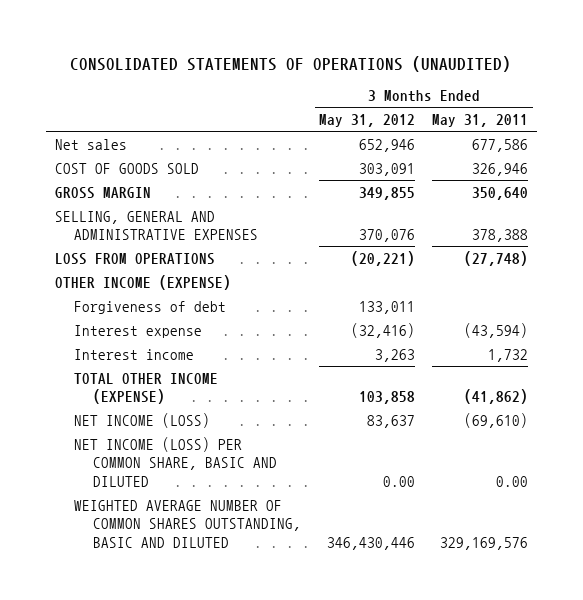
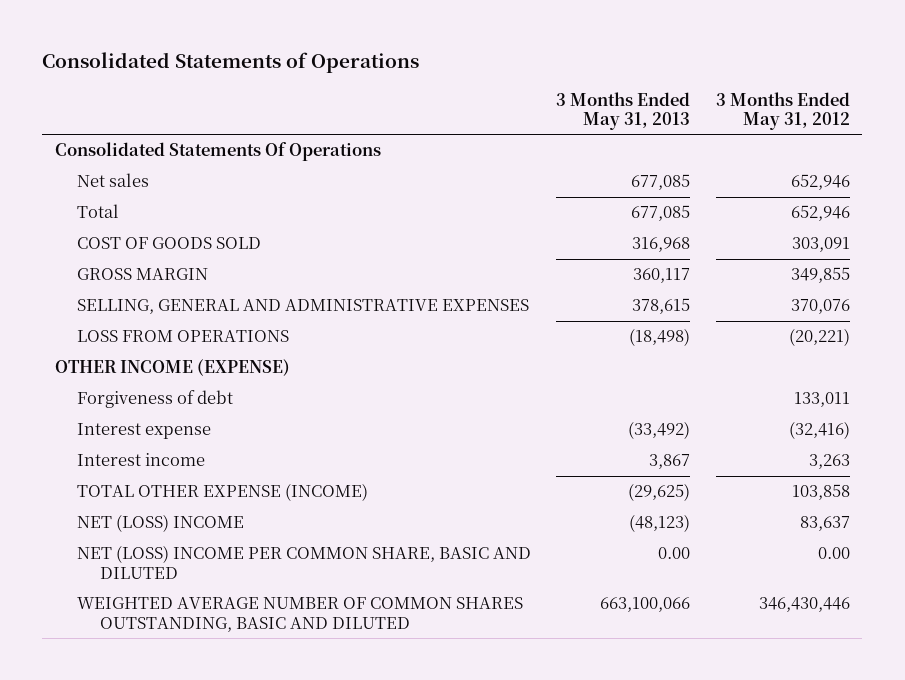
[70,55,512,72] CONSOLIDATED STATEMENTS OF OPERATIONS (UNAUDITED) -> [42,51,420,73] Consolidated Statements of Operations
[432,114,529,128] May 31, 2011 -> none
none -> [556,91,691,130] 3 Months Ended May 31, 2013
none -> [54,142,381,162] Consolidated Statements Of Operations
none -> [77,204,120,219] Total
[74,372,219,405] TOTAL OTHER INCOME (EXPENSE) -> [77,483,369,502] TOTAL OTHER EXPENSE (INCOME)
[74,412,211,428] NET INCOME (LOSS) -> [77,514,245,533] NET (LOSS) INCOME
[74,436,278,487] NET INCOME (LOSS) PER COMMON SHARE, BASIC AND DILUTED -> [77,545,532,579] NET (LOSS) INCOME PER COMMON SHARE, BASIC AND DILUTED

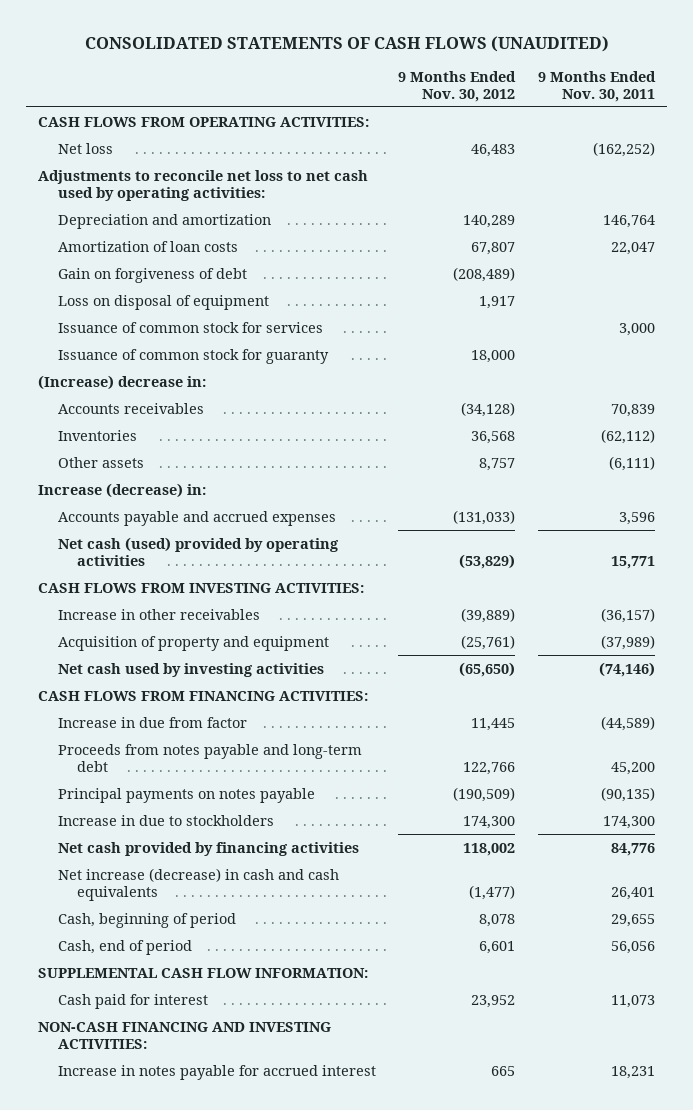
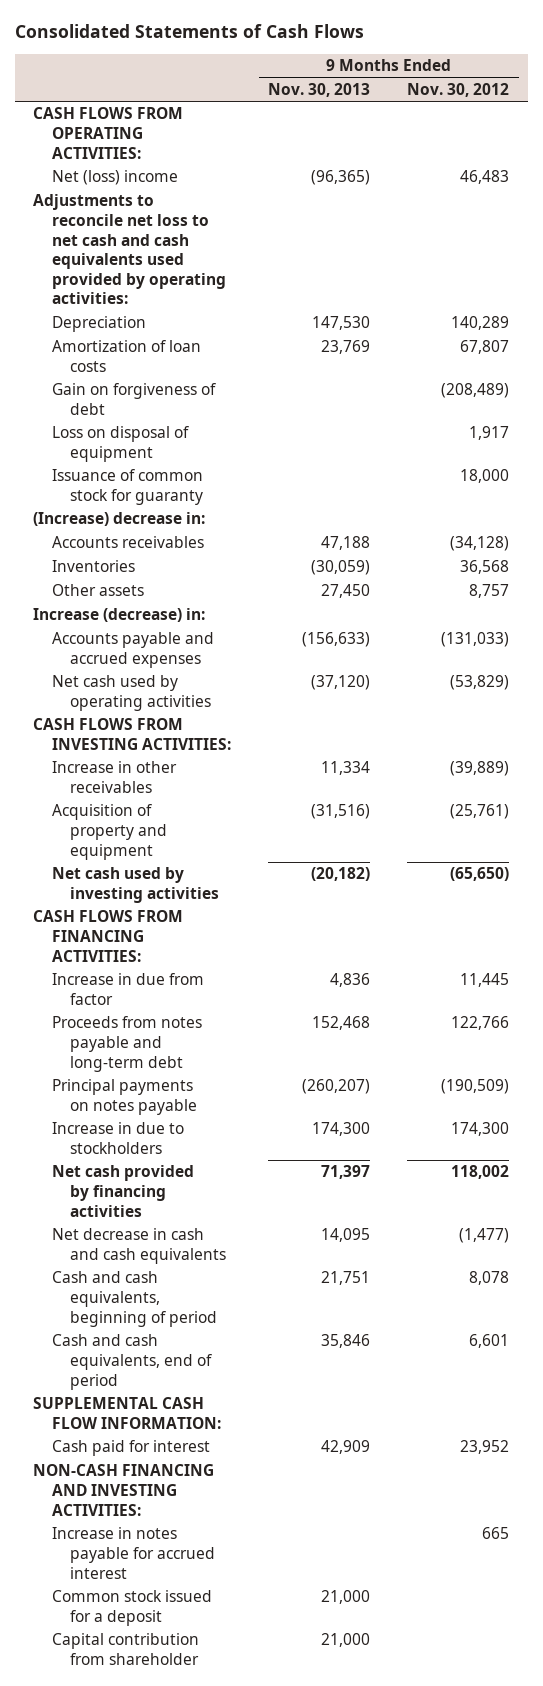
[84,35,609,52] CONSOLIDATED STATEMENTS OF CASH FLOWS (UNAUDITED) -> [14,24,364,39] Consolidated Statements of Cash Flows
[538,70,657,102] 9 Months Ended Nov. 30, 2011 -> none
none -> [268,83,371,98] Nov. 30, 2013
[57,142,113,154] Net loss -> [51,170,178,186] Net (loss) income
[37,169,368,201] Adjustments to reconcile net loss to net cash used by operating activities: -> [33,194,226,305] Adjustments to reconcile net loss to net cash and cash equivalents used provided by operating activities:
[57,213,271,229] Depreciation and amortization -> [51,316,146,333] Depreciation
[57,321,323,333] Issuance of common stock for services -> none
[57,536,339,566] Net cash (used) provided by operating activities -> [51,675,212,712] Net cash used by operating activities
[57,867,339,901] Net increase (decrease) in cash and cash equivalents -> [51,1228,227,1265] Net decrease in cash and cash equivalents
[57,912,236,928] Cash, beginning of period -> [51,1271,218,1327] Cash and cash equivalents, beginning of period
[57,939,192,955] Cash, end of period -> [51,1334,213,1390] Cash and cash equivalents, end of period
none -> [51,1590,212,1627] Common stock issued for a deposit
none -> [51,1633,200,1666] Capital contribution from shareholder

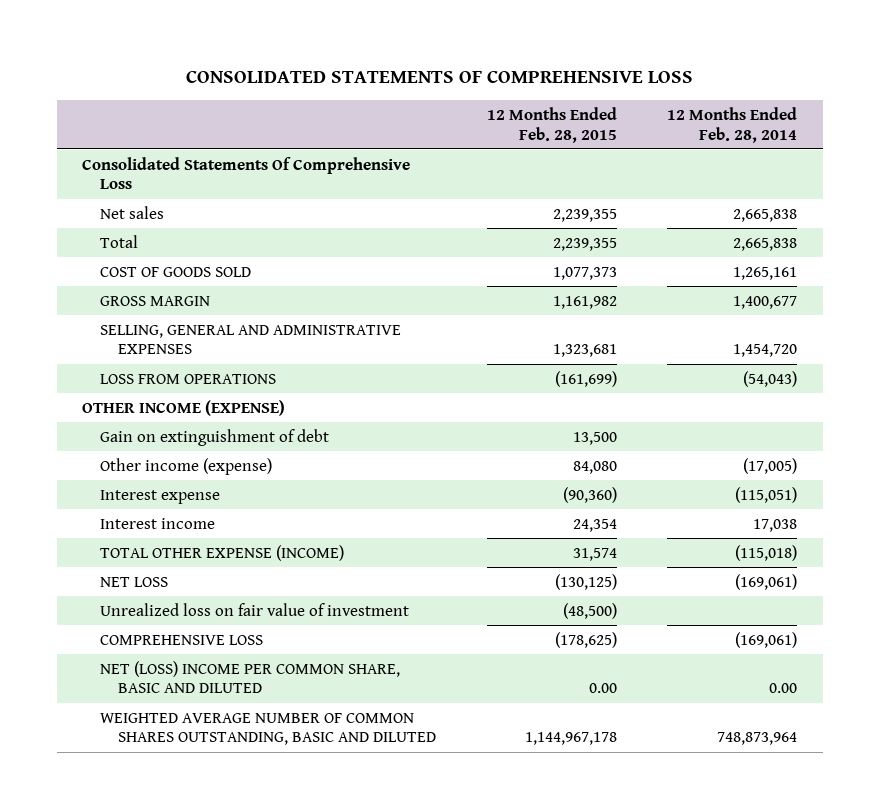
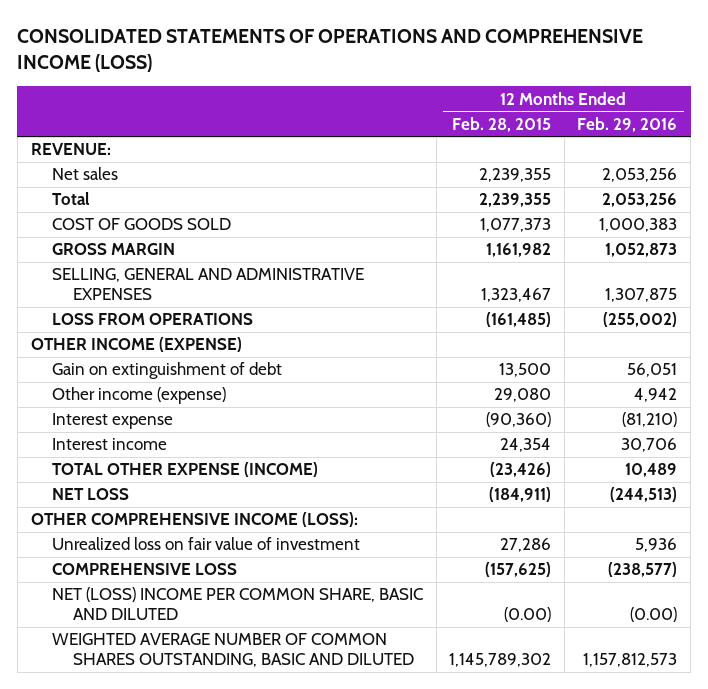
[185,70,693,84] CONSOLIDATED STATEMENTS OF COMPREHENSIVE LOSS -> [17,29,644,73] CONSOLIDATED STATEMENTS OF OPERATIONS AND COMPREHENSIVE INCOME (LOSS)
[667,107,798,143] 12 Months Ended Feb. 28, 2014 -> none
none -> [577,116,678,132] Feb. 29, 2016
[81,156,410,190] Consolidated Statements Of Comprehensive Loss -> none
none -> [30,143,111,156] REVENUE:
[552,344,617,358] 1,323,681 -> [481,288,552,303] 1,323,467
[554,370,617,387] (161,699) -> [486,312,552,328] (161,485)
[572,460,617,474] 84,080 -> [494,388,552,403] 29,080
[572,547,617,561] 31,574 -> [490,462,552,478] (23,426)
[554,573,617,590] (130,125) -> [489,487,552,503] (184,911)
none -> [30,512,358,528] OTHER COMPREHENSIVE INCOME (LOSS):
[562,602,617,619] (48,500) -> [500,538,552,553] 27,286
[554,631,617,648] (178,625) -> [485,562,552,578] (157,625)
[588,683,617,694] 0.00 -> [504,607,552,623] (0.00)
[524,732,617,746] 1,144,967,178 -> [449,653,552,668] 1,145,789,302

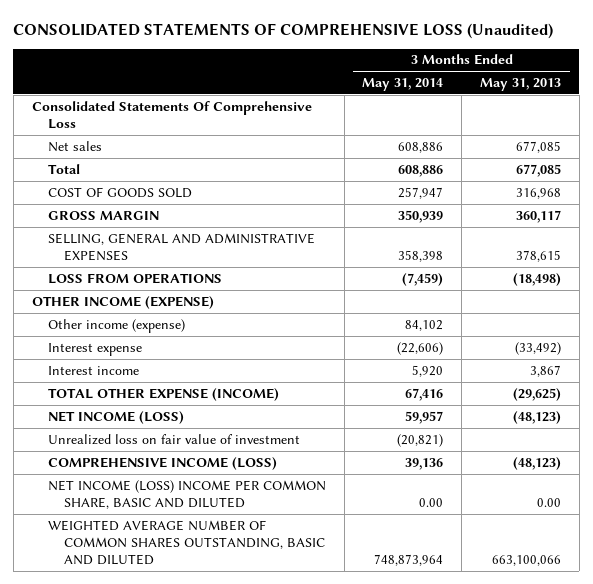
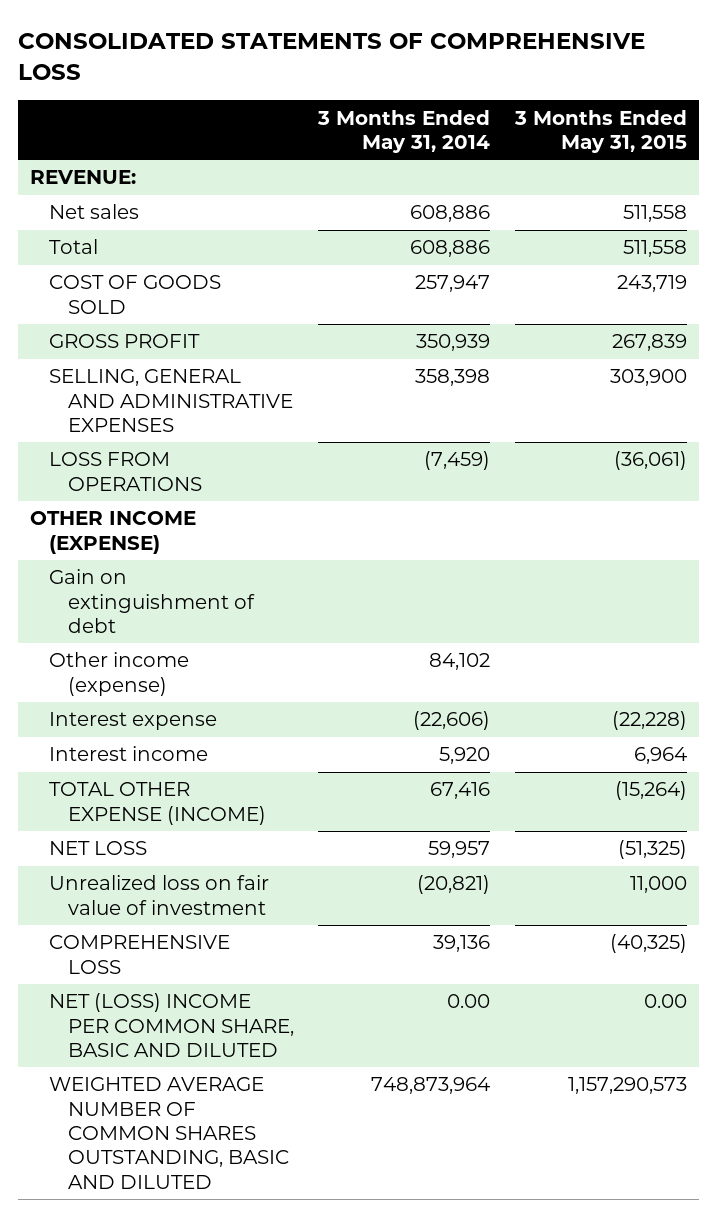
[13,22,554,39] CONSOLIDATED STATEMENTS OF COMPREHENSIVE LOSS (Unaudited) -> [17,33,645,81] CONSOLIDATED STATEMENTS OF COMPREHENSIVE LOSS
[479,77,561,91] May 31, 2013 -> none
none -> [513,109,687,154] 3 Months Ended May 31, 2015
[31,100,312,130] Consolidated Statements Of Comprehensive Loss -> none
none -> [30,170,137,185] REVENUE:
[48,210,160,220] GROSS MARGIN -> [48,334,200,349] GROSS PROFIT
none -> [48,569,255,634] Gain on extinguishment of debt
[48,410,185,424] NET INCOME (LOSS) -> [48,841,147,856] NET LOSS
[48,456,278,470] COMPREHENSIVE INCOME (LOSS) -> [48,935,230,974] COMPREHENSIVE LOSS
[48,479,327,510] NET INCOME (LOSS) INCOME PER COMMON SHARE, BASIC AND DILUTED -> [48,993,294,1058] NET (LOSS) INCOME PER COMMON SHARE, BASIC AND DILUTED

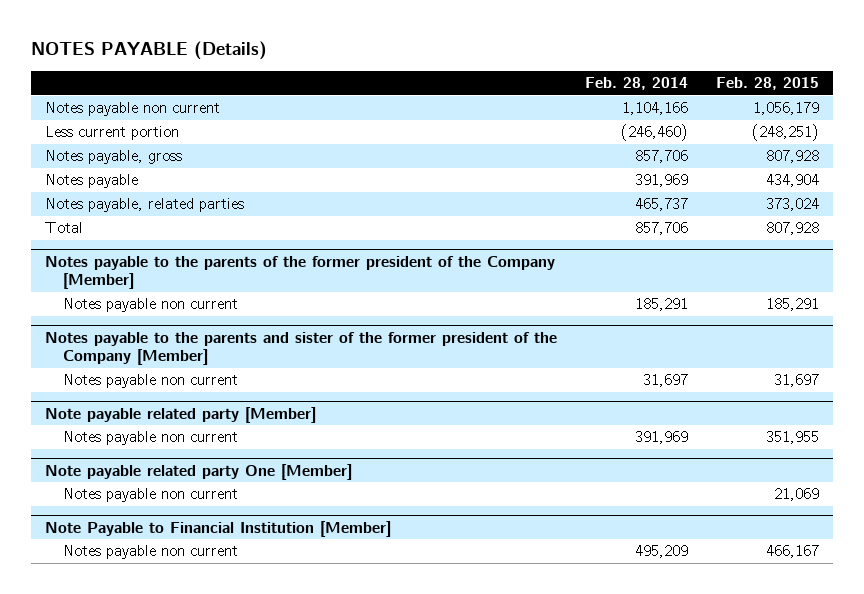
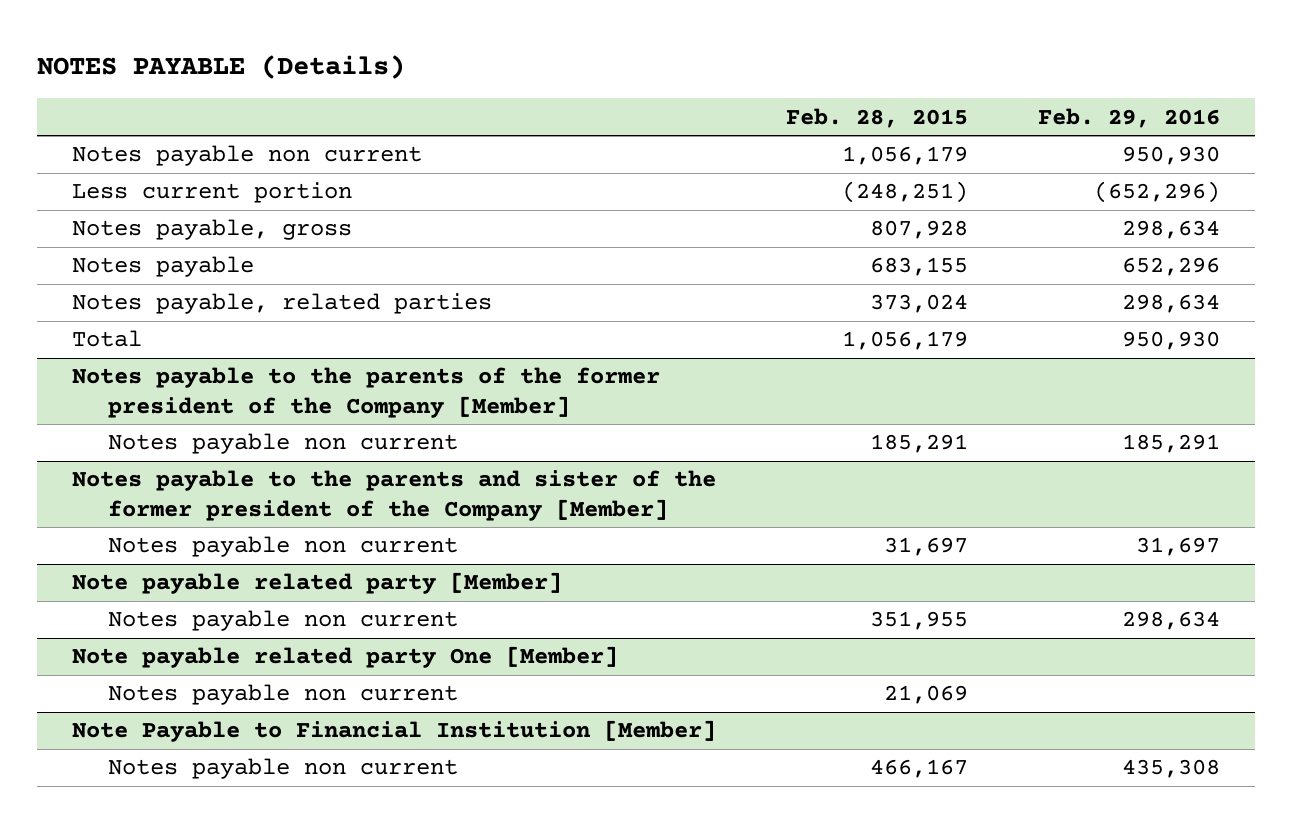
[584,77,688,91] Feb. 28, 2014 -> none
none -> [1038,107,1221,128] Feb. 29, 2016
[765,174,819,188] 434,904 -> [870,257,969,277] 683,155
[765,222,819,236] 807,928 -> [842,331,969,351] 1,056,179

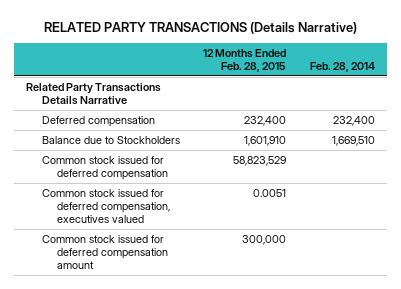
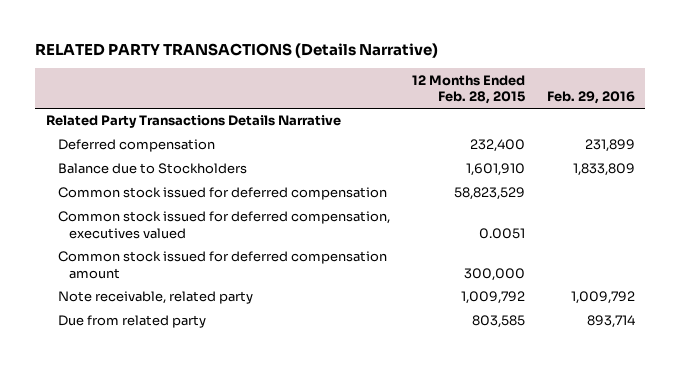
[309,62,375,73] Feb. 28, 2014 -> none
none -> [546,90,635,104] Feb. 29, 2016
none -> [57,291,253,305] Note receivable, related party
none -> [57,315,206,329] Due from related party

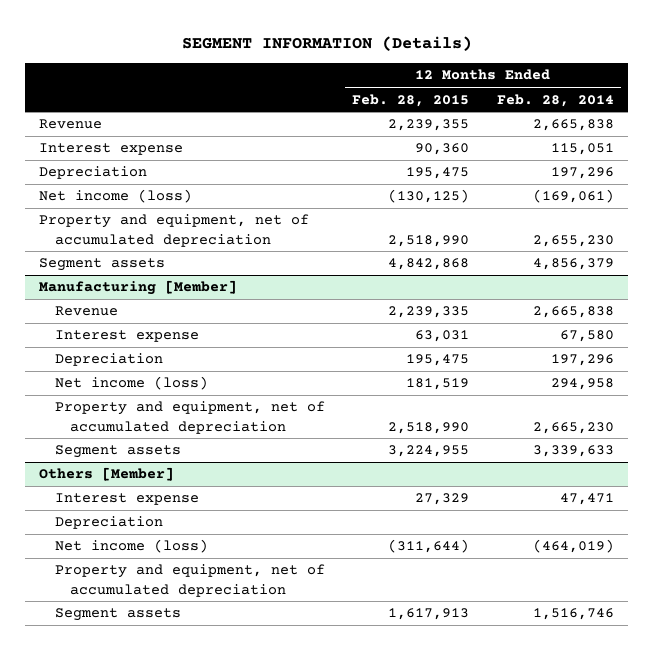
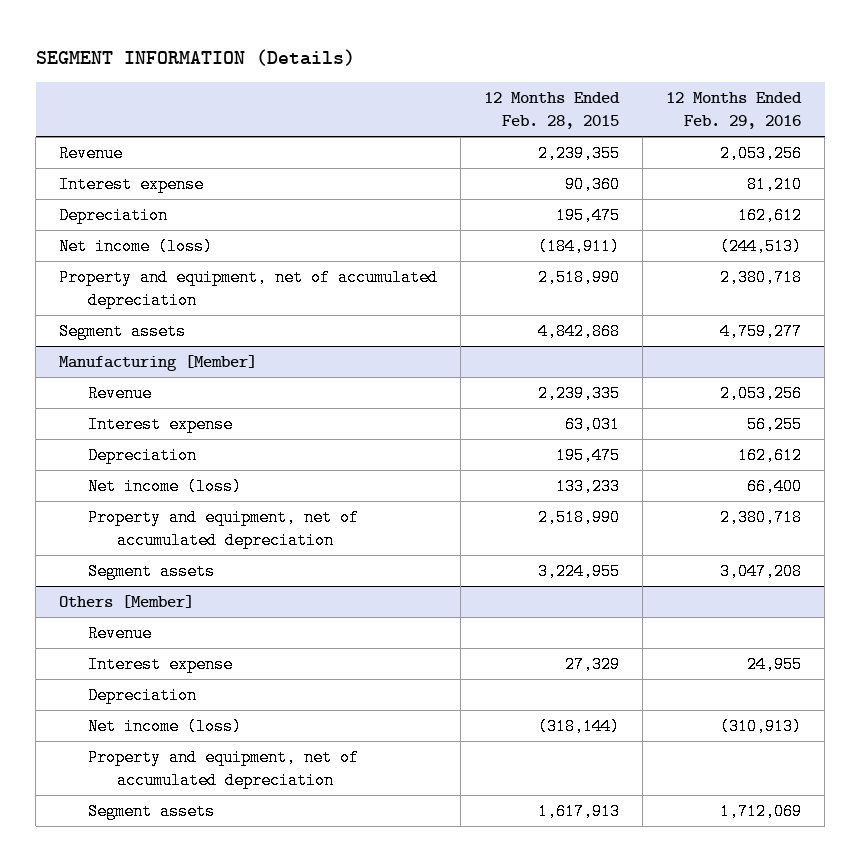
[497,93,615,107] Feb. 28, 2014 -> none
none -> [666,92,803,130] 12 Months Ended Feb. 29, 2016
[388,189,470,204] (130,125) -> [538,237,621,255] (184,911)
[406,378,470,391] 181,519 -> [556,477,621,495] 133,233
none -> [88,624,153,642] Revenue
[388,539,470,554] (311,644) -> [538,717,621,735] (318,144)

